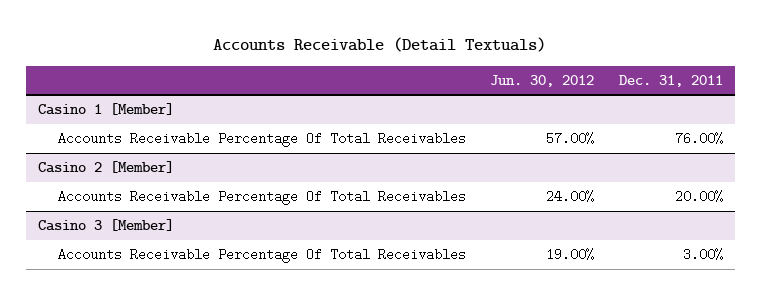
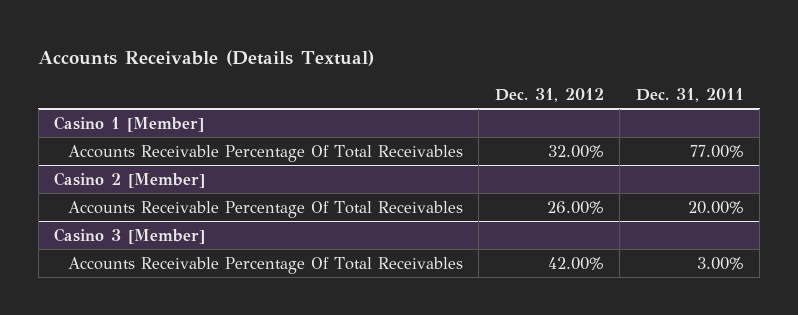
[213,37,547,53] Accounts Receivable (Detail Textuals) -> [38,49,375,66] Accounts Receivable (Details Textual)
[490,74,595,87] Jun. 30, 2012 -> none
none -> [494,88,604,103] Dec. 31, 2012
[674,132,723,146] 76.00% -> [689,144,744,158] 77.00%

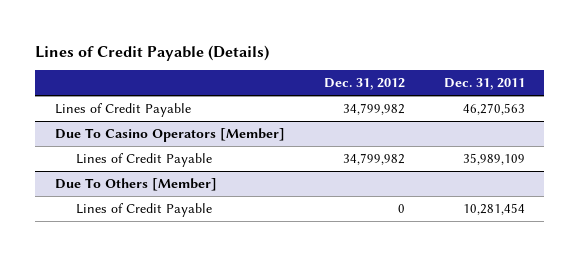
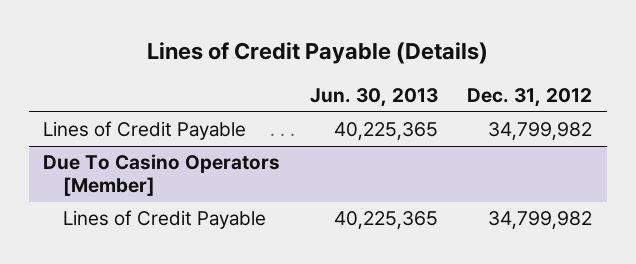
[443,78,525,91] Dec. 31, 2011 -> none
none -> [309,88,438,108] Jun. 30, 2013
[54,177,217,191] Due To Others [Member] -> none
[75,202,212,217] Lines of Credit Payable -> none

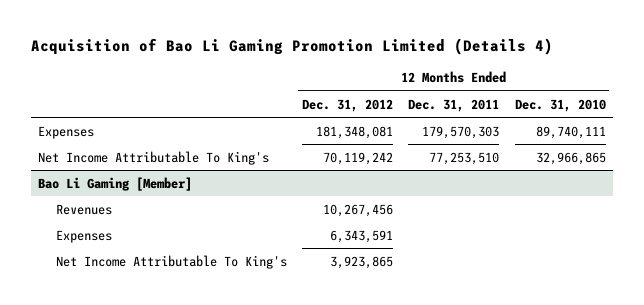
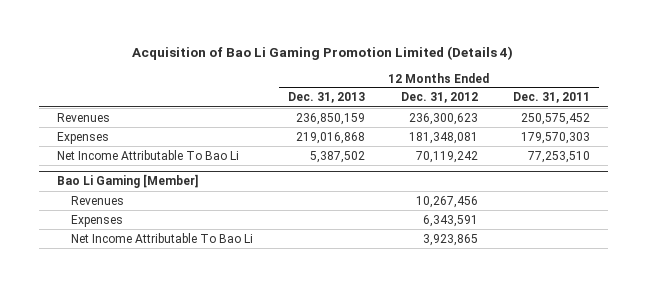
[514,98,606,112] Dec. 31, 2010 -> none
none -> [288,92,366,104] Dec. 31, 2013
none -> [56,112,110,122] Revenues
[38,150,270,165] Net Income Attributable To King's -> [56,149,239,160] Net Income Attributable To Bao Li
[55,254,287,269] Net Income Attributable To King's -> [70,232,253,243] Net Income Attributable To Bao Li

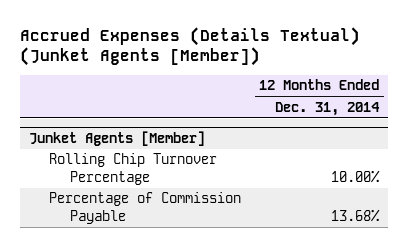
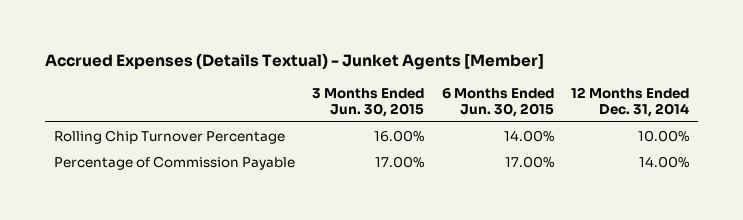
[20,26,361,67] Accrued Expenses (Details Textual) (Junket Agents [Member]) -> [45,53,545,71] Accrued Expenses (Details Textual) - Junket Agents [Member]
none -> [312,87,425,117] 3 Months Ended Jun. 30, 2015
none -> [441,87,554,117] 6 Months Ended Jun. 30, 2015
[29,131,206,147] Junket Agents [Member] -> none
[331,208,381,222] 13.68% -> [639,155,690,168] 14.00%

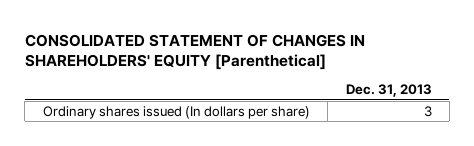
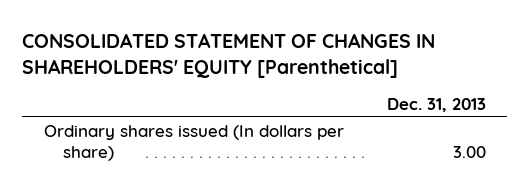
[423,105,432,117] 3 -> [452,145,486,158] 3.00

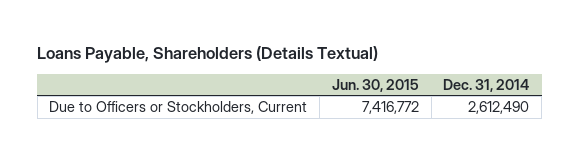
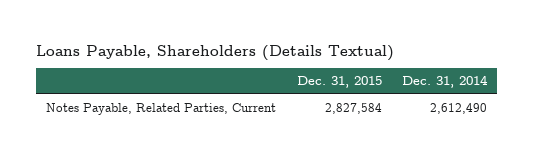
[331,78,419,92] Jun. 30, 2015 -> none
none -> [296,76,382,89] Dec. 31, 2015
[49,101,308,115] Due to Officers or Stockholders, Current -> [46,103,277,116] Notes Payable, Related Parties, Current

